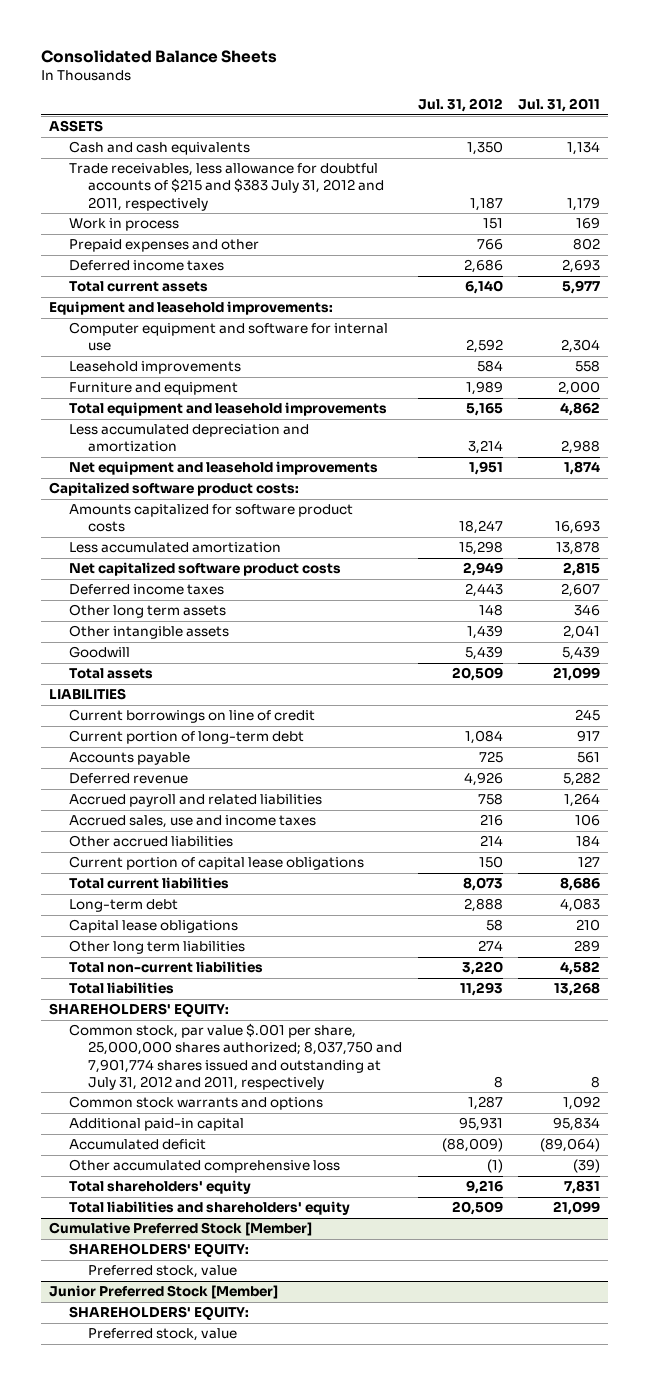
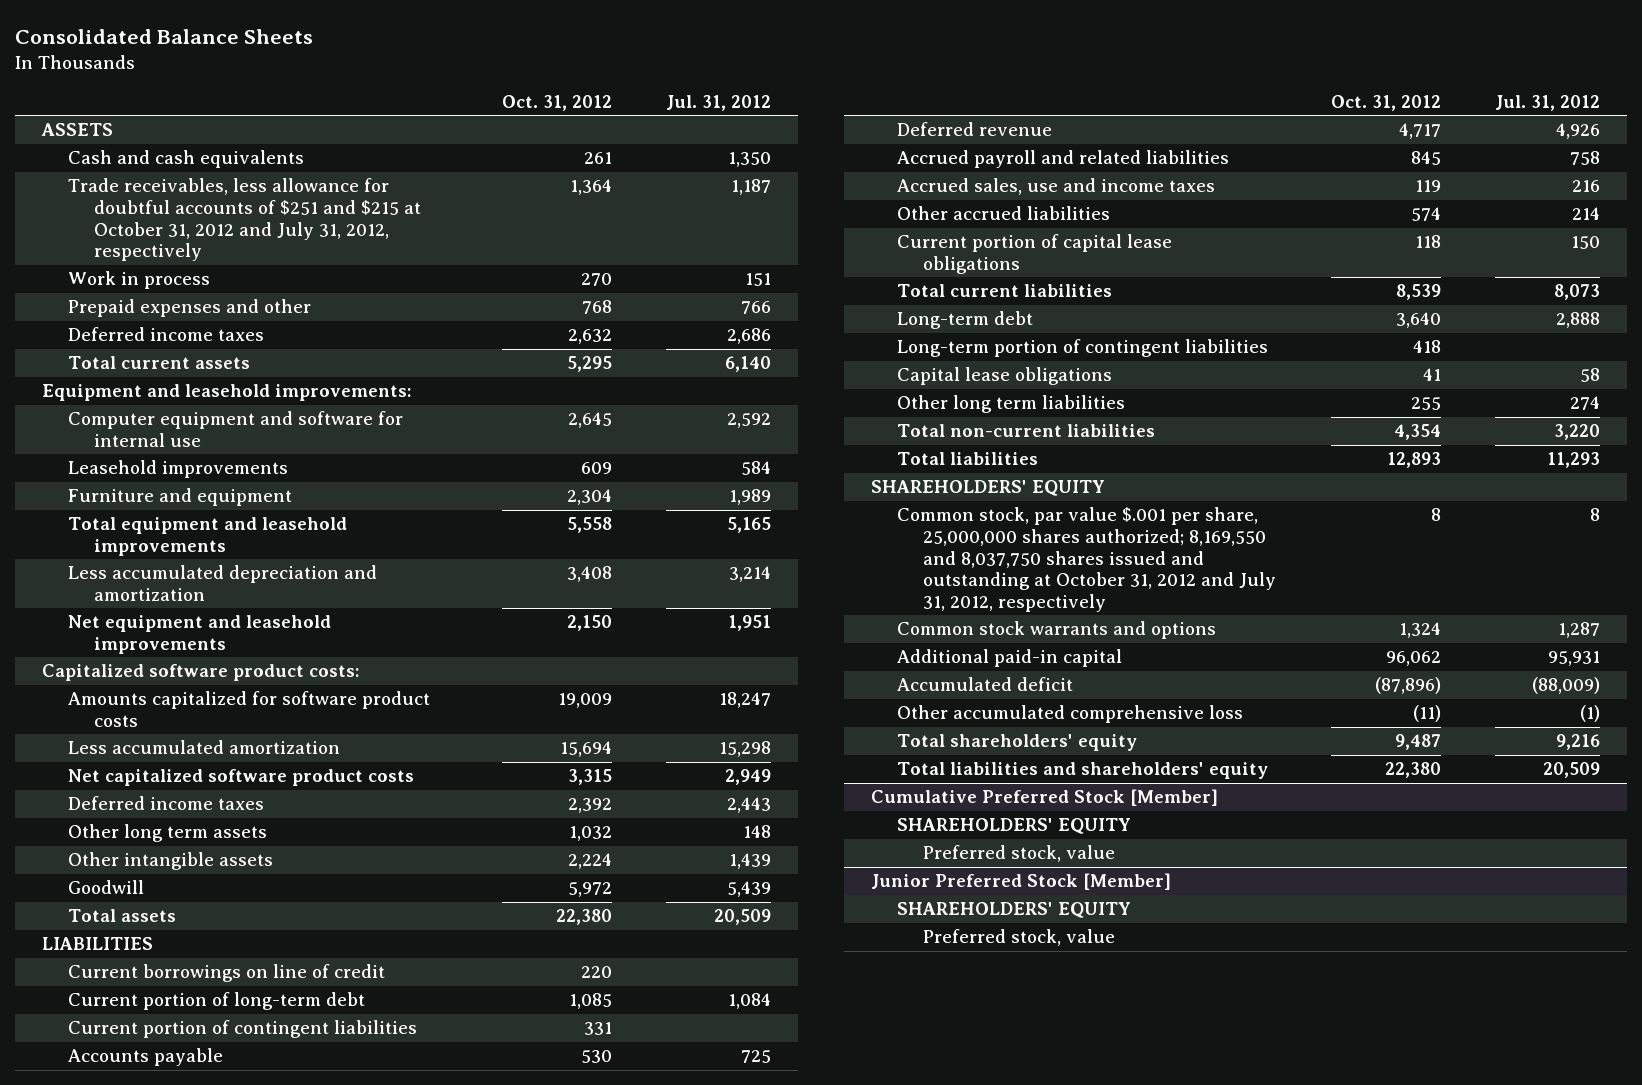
[518,98,601,113] Jul. 31, 2011 -> none
none -> [501,94,612,111] Oct. 31, 2012
[68,163,385,211] Trade receivables, less allowance for doubtful accounts of $215 and $383 July 31, 2012 and 2011, respectively -> [68,178,422,262] Trade receivables, less allowance for doubtful accounts of $251 and $215 at October 31, 2012 and July 31, 2012, respectively
none -> [68,1020,418,1039] Current portion of contingent liabilities
none -> [897,339,1269,358] Long-term portion of contingent liabilities
[49,1003,230,1018] SHAREHOLDERS' EQUITY: -> [871,480,1106,497] SHAREHOLDERS' EQUITY
[68,1023,403,1090] Common stock, par value $.001 per share, 25,000,000 shares authorized; 8,037,750 and 7,901,774 shares issued and outstanding at July 31, 2012 and 2011, respectively -> [897,507,1277,612] Common stock, par value $.001 per share, 25,000,000 shares authorized; 8,169,550 and 8,037,750 shares issued and outstanding at October 31, 2012 and July 31, 2012, respectively
[68,1243,249,1258] SHAREHOLDERS' EQUITY: -> [897,818,1132,835] SHAREHOLDERS' EQUITY
[68,1306,249,1321] SHAREHOLDERS' EQUITY: -> [897,902,1132,919] SHAREHOLDERS' EQUITY

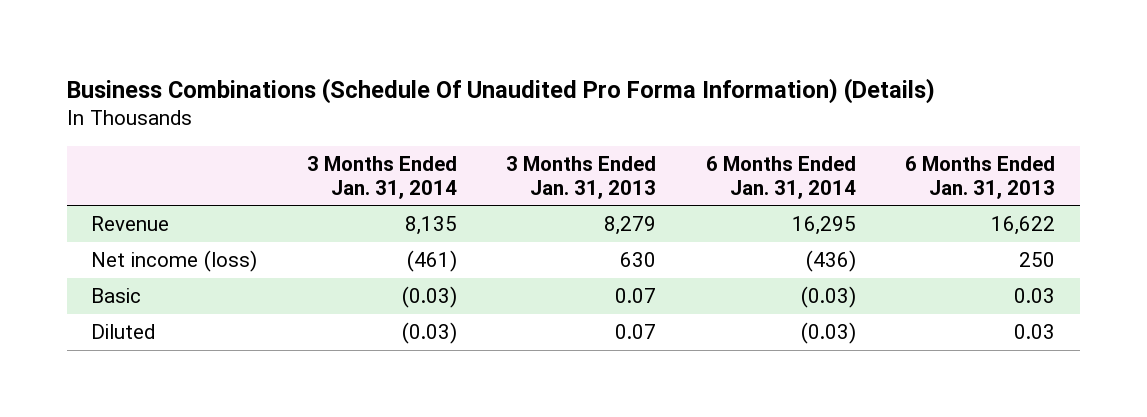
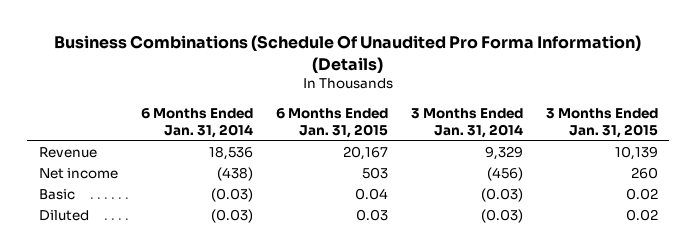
[506,155,657,199] 3 Months Ended Jan. 31, 2013 -> none
[905,155,1056,199] 6 Months Ended Jan. 31, 2013 -> none
none -> [275,107,388,138] 6 Months Ended Jan. 31, 2015
none -> [545,107,658,138] 3 Months Ended Jan. 31, 2015
[404,216,457,236] 8,135 -> [484,145,523,160] 9,329
[791,216,856,236] 16,295 -> [208,145,253,160] 18,536
[91,250,258,273] Net income (loss) -> [38,167,118,179] Net income
[406,250,457,273] (461) -> [486,166,523,181] (456)
[805,250,856,273] (436) -> [216,166,253,181] (438)

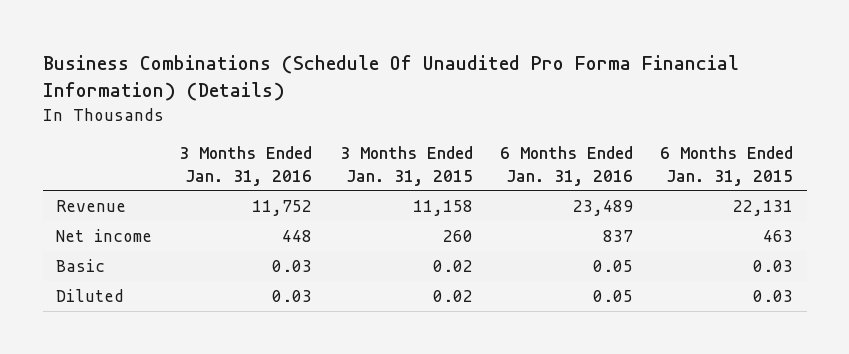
[54,35,642,73] Business Combinations (Schedule Of Unaudited Pro Forma Information) (Details) -> [42,54,739,102] Business Combinations (Schedule Of Unaudited Pro Forma Financial Information) (Details)
[140,107,253,138] 6 Months Ended Jan. 31, 2014 -> none
[410,107,523,138] 3 Months Ended Jan. 31, 2014 -> none
none -> [179,145,313,186] 3 Months Ended Jan. 31, 2016
none -> [499,145,633,186] 6 Months Ended Jan. 31, 2016
[342,145,388,160] 20,167 -> [732,199,793,216] 22,131
[614,145,658,160] 10,139 -> [412,199,473,216] 11,158
[361,166,388,179] 503 -> [762,229,793,242] 463
[354,187,388,200] 0.04 -> [752,259,793,272] 0.03

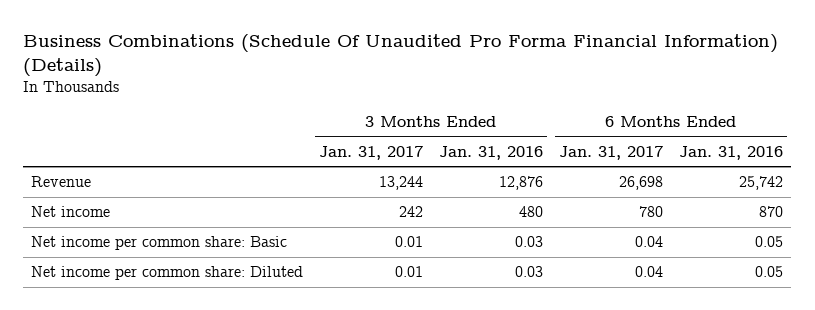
[339,145,473,186] 3 Months Ended Jan. 31, 2015 -> none
[659,145,793,186] 6 Months Ended Jan. 31, 2015 -> none
none -> [319,145,424,160] Jan. 31, 2017
none -> [559,145,664,160] Jan. 31, 2017
[252,199,313,216] 11,752 -> [499,176,544,191] 12,876
[572,199,633,216] 23,489 -> [739,176,784,191] 25,742
[282,229,313,242] 448 -> [519,206,544,218] 480
[602,229,633,242] 837 -> [759,206,784,218] 870
[56,258,106,272] Basic -> [31,236,288,251] Net income per common share: Basic
[56,288,125,302] Diluted -> [31,266,304,281] Net income per common share: Diluted

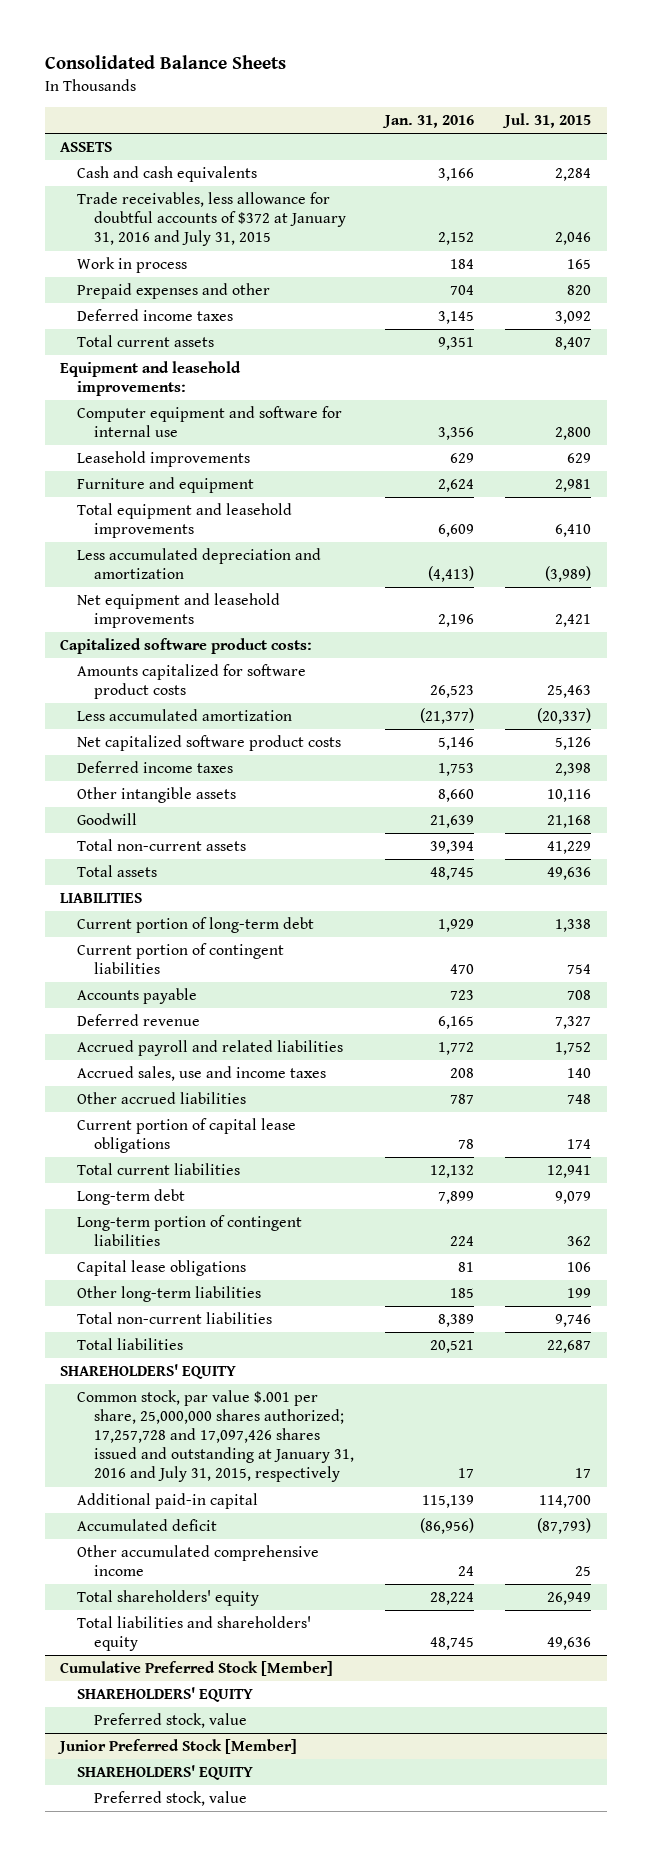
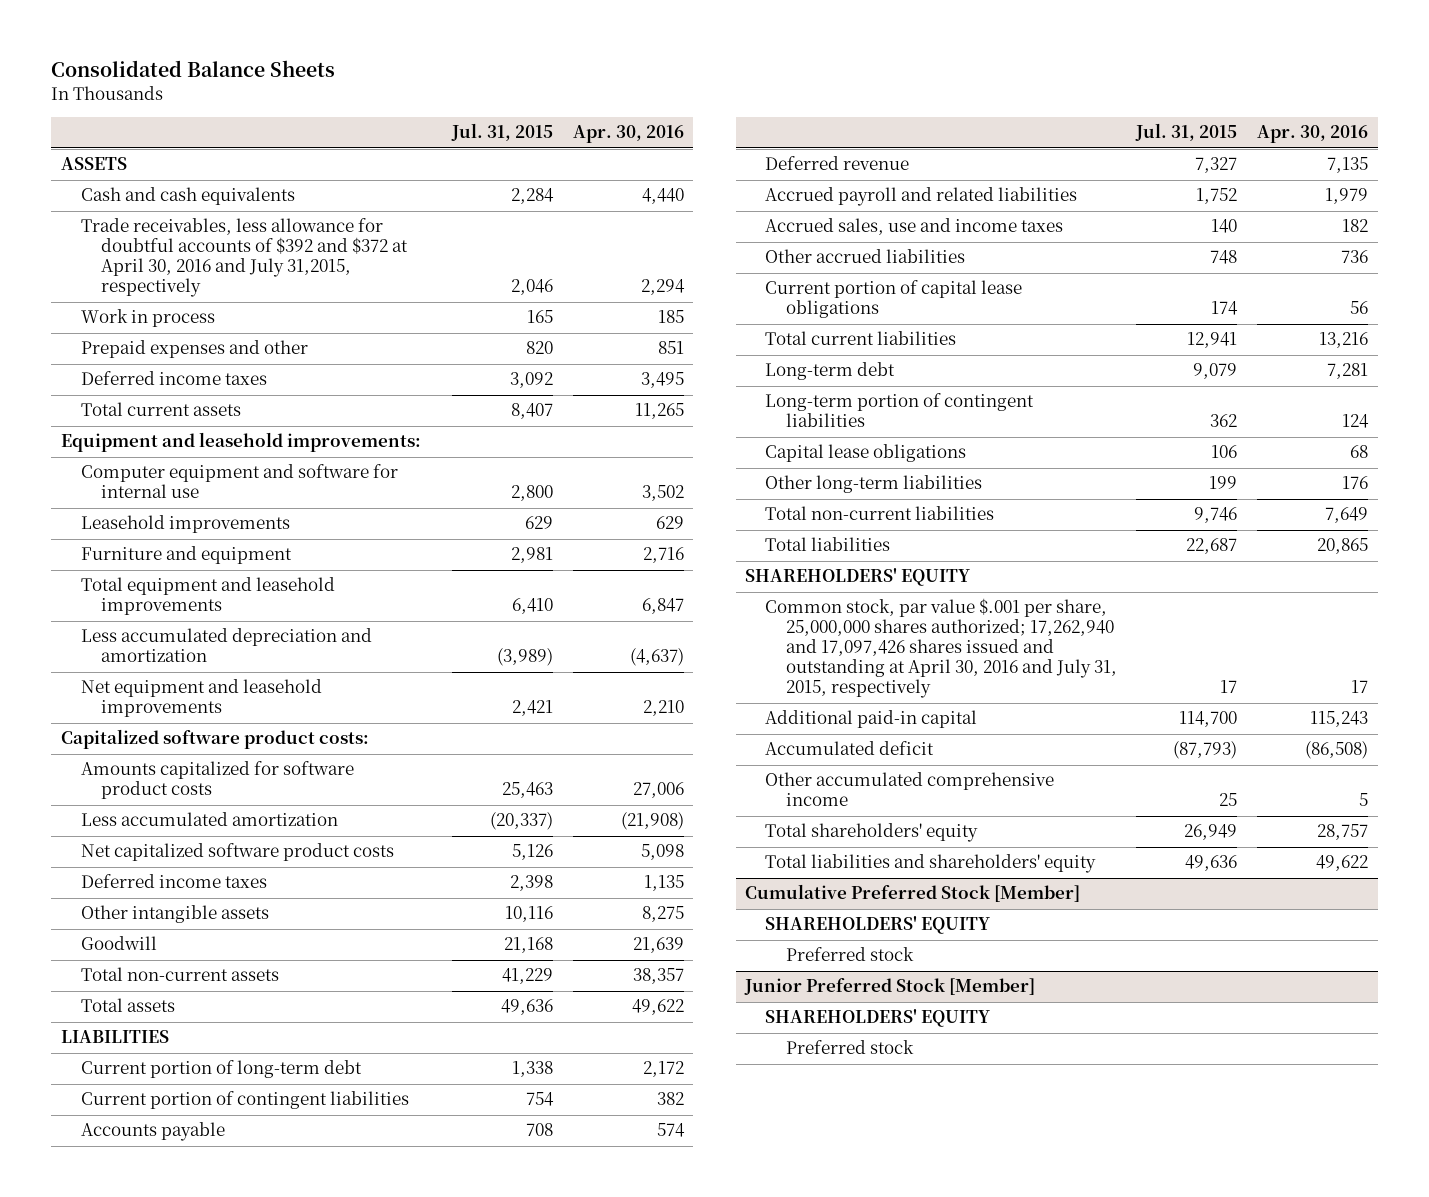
[382,114,475,128] Jan. 31, 2016 -> none
none -> [572,125,684,144] Apr. 30, 2016
[77,192,346,247] Trade receivables, less allowance for doubtful accounts of $372 at January 31, 2016 and July 31, 2015 -> [81,218,409,298] Trade receivables, less allowance for doubtful accounts of $392 and $372 at April 30, 2016 and July 31,2015, respectively
[77,1390,354,1483] Common stock, par value $.001 per share, 25,000,000 shares authorized; 17,257,728 and 17,097,426 shares issued and outstanding at January 31, 2016 and July 31, 2015, respectively -> [765,598,1117,699] Common stock, par value $.001 per share, 25,000,000 shares authorized; 17,262,940 and 17,097,426 shares issued and outstanding at April 30, 2016 and July 31, 2015, respectively
[93,1713,247,1729] Preferred stock, value -> [785,947,914,962] Preferred stock
[93,1791,247,1807] Preferred stock, value -> [785,1040,914,1055] Preferred stock

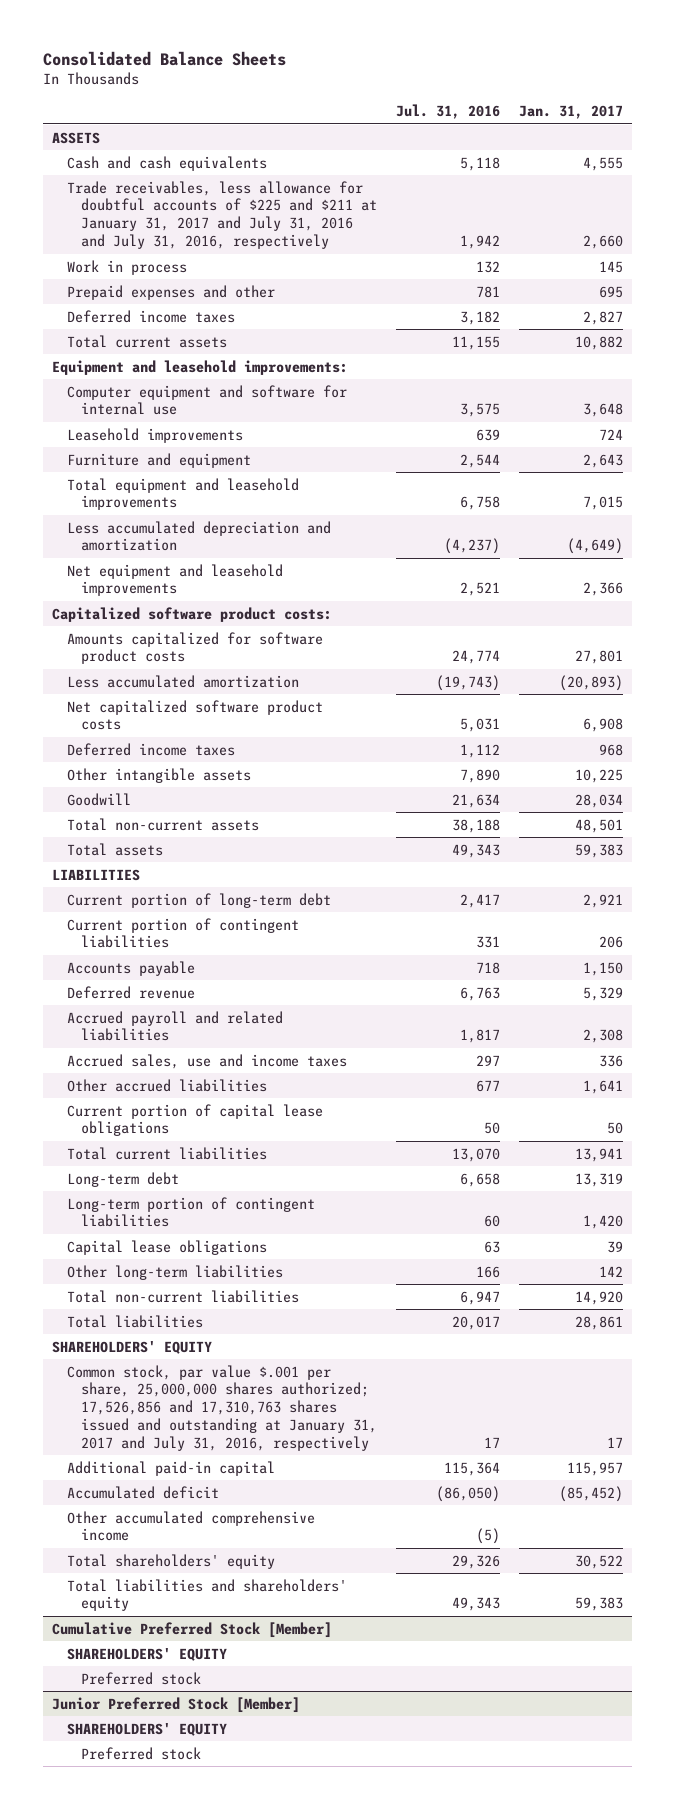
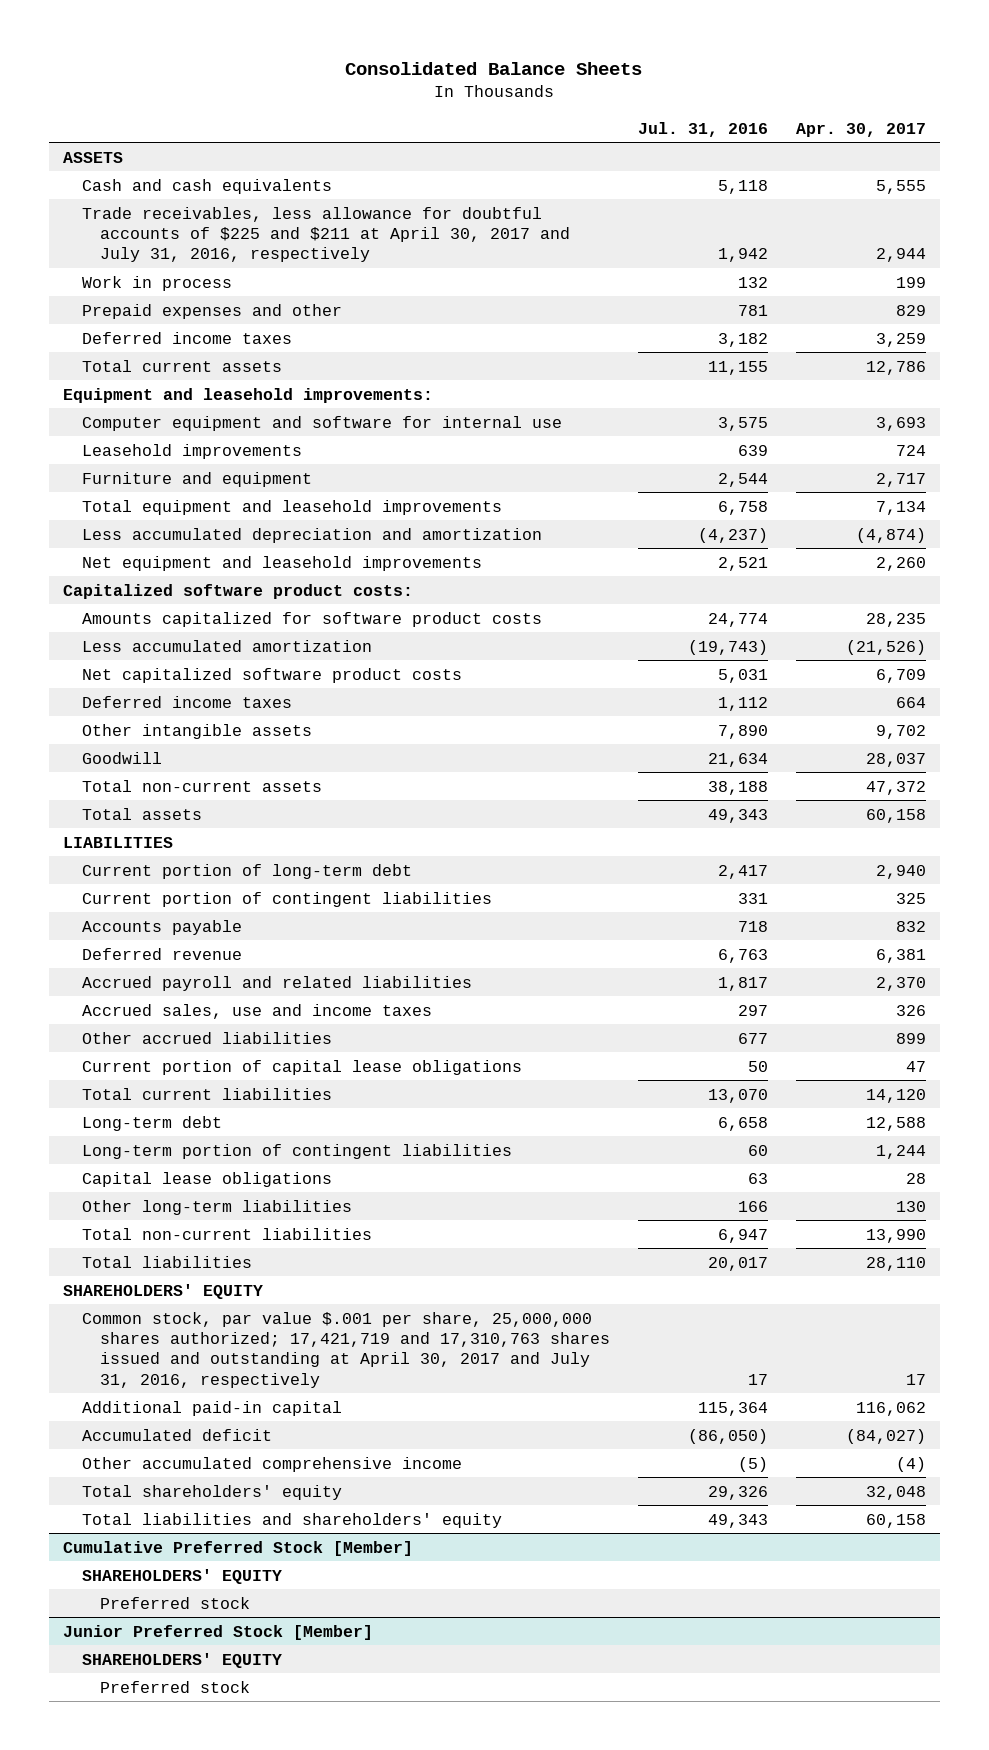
[519,105,624,120] Jan. 31, 2017 -> none
none -> [795,122,926,137] Apr. 30, 2017
[66,180,378,249] Trade receivables, less allowance for doubtful accounts of $225 and $211 at January 31, 2017 and July 31, 2016 and July 31, 2016, respectively -> [81,206,570,263] Trade receivables, less allowance for doubtful accounts of $225 and $211 at April 30, 2017 and July 31, 2016, respectively
[66,1364,378,1451] Common stock, par value $.001 per share, 25,000,000 shares authorized; 17,526,856 and 17,310,763 shares issued and outstanding at January 31, 2017 and July 31, 2016, respectively -> [81,1311,610,1388] Common stock, par value $.001 per share, 25,000,000 shares authorized; 17,421,719 and 17,310,763 shares issued and outstanding at April 30, 2017 and July 31, 2016, respectively

